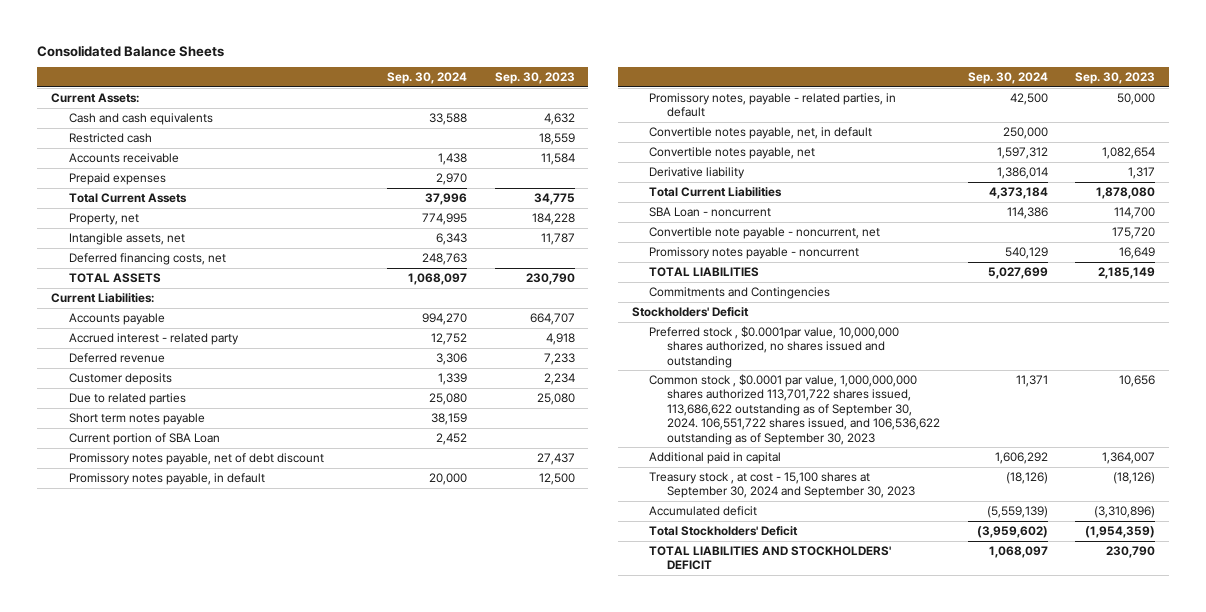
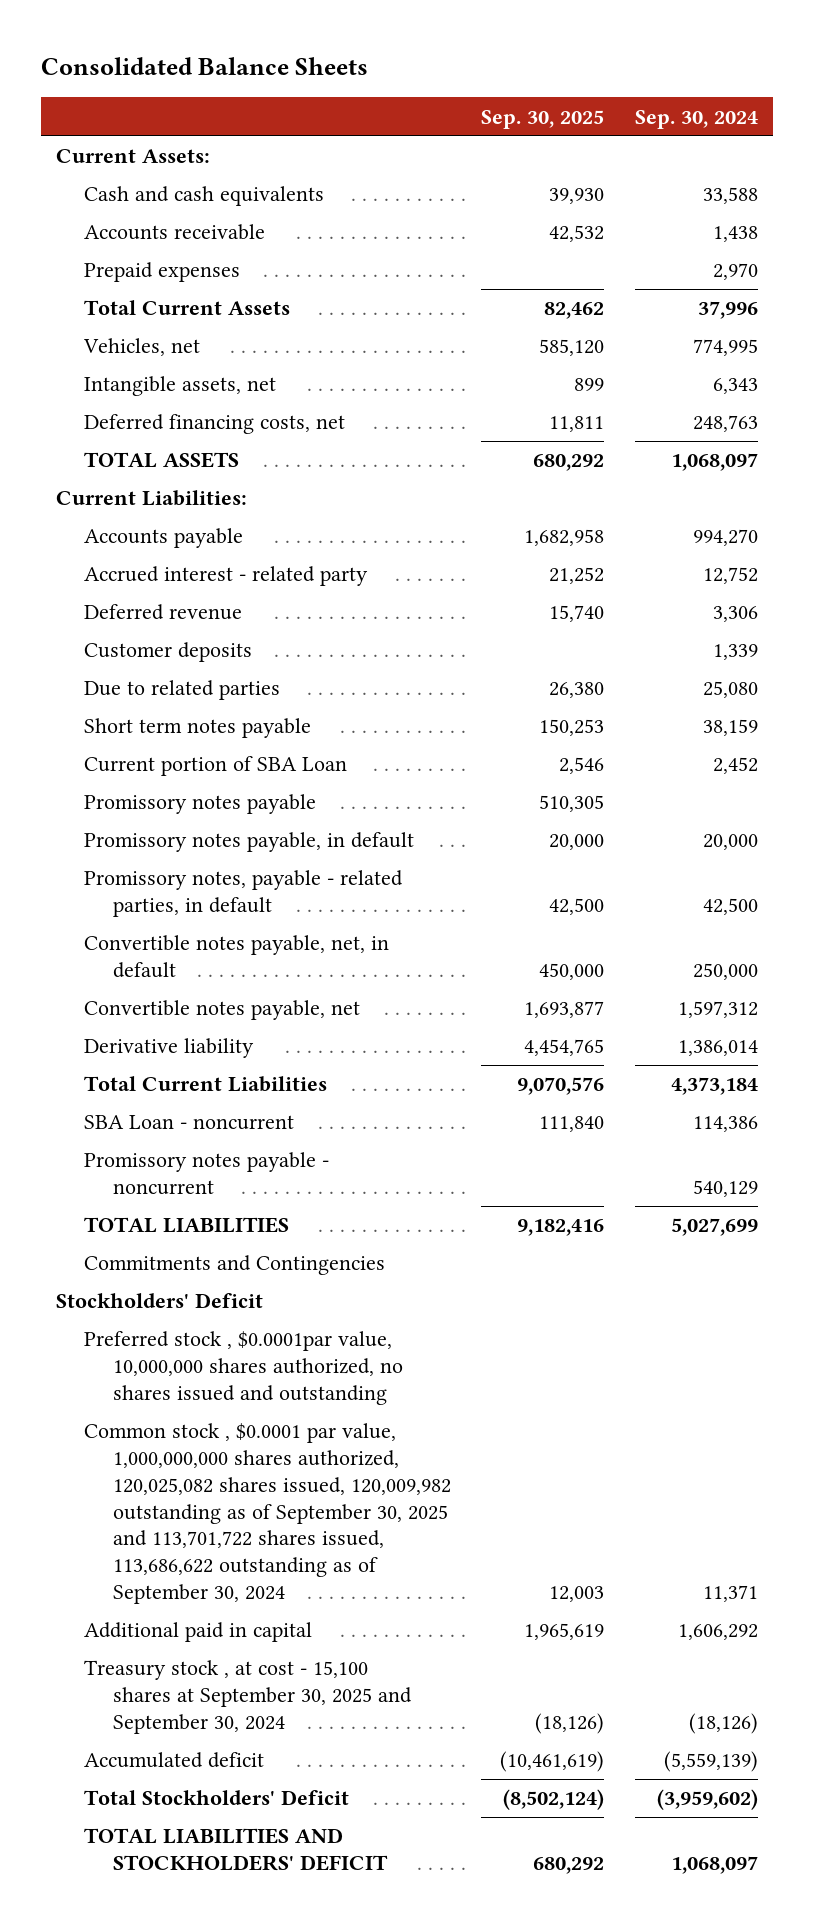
[494,72,575,85] Sep. 30, 2023 -> none
none -> [481,109,605,129] Sep. 30, 2025
[68,133,152,144] Restricted cash -> none
[68,213,139,226] Property, net -> [83,338,201,357] Vehicles, net
[68,453,324,466] Promissory notes payable, net of debt discount -> none
none -> [84,794,317,815] Promissory notes payable
[649,227,881,240] Convertible note payable - noncurrent, net -> none
[649,374,940,445] Common stock , $0.0001 par value, 1,000,000,000 shares authorized 113,701,722 shares issued, 113,686,622 outstanding as of September 30, 2024. 106,551,722 shares issued, and 106,536,622 outstanding as of September 30, 2023 -> [84,1423,451,1605] Common stock , $0.0001 par value, 1,000,000,000 shares authorized, 120,025,082 shares issued, 120,009,982 outstanding as of September 30, 2025 and 113,701,722 shares issued, 113,686,622 outstanding as of September 30, 2024
[649,472,915,499] Treasury stock , at cost - 15,100 shares at September 30, 2024 and September 30, 2023 -> [84,1660,412,1734] Treasury stock , at cost - 15,100 shares at September 30, 2025 and September 30, 2024

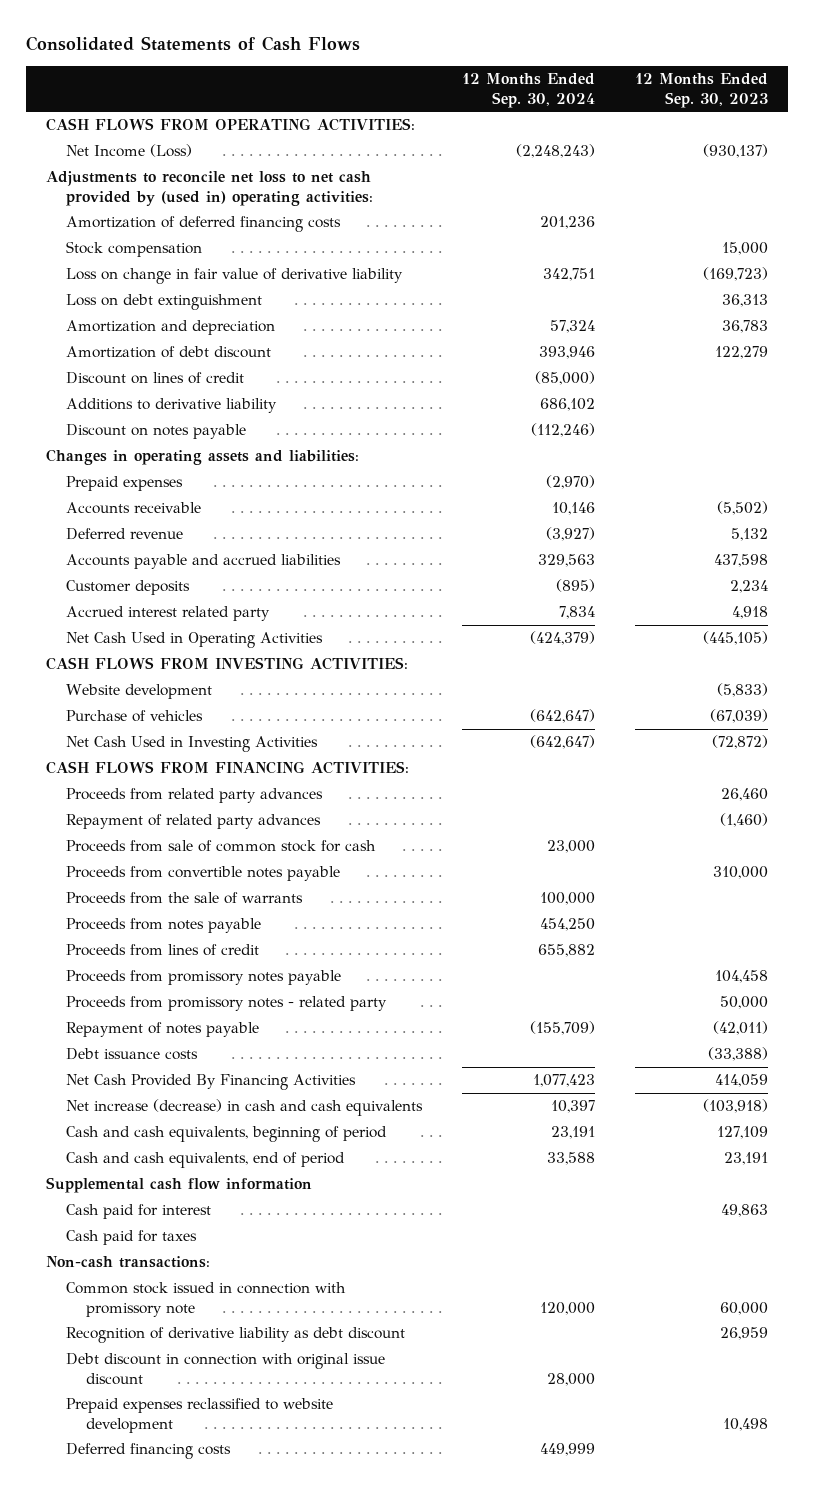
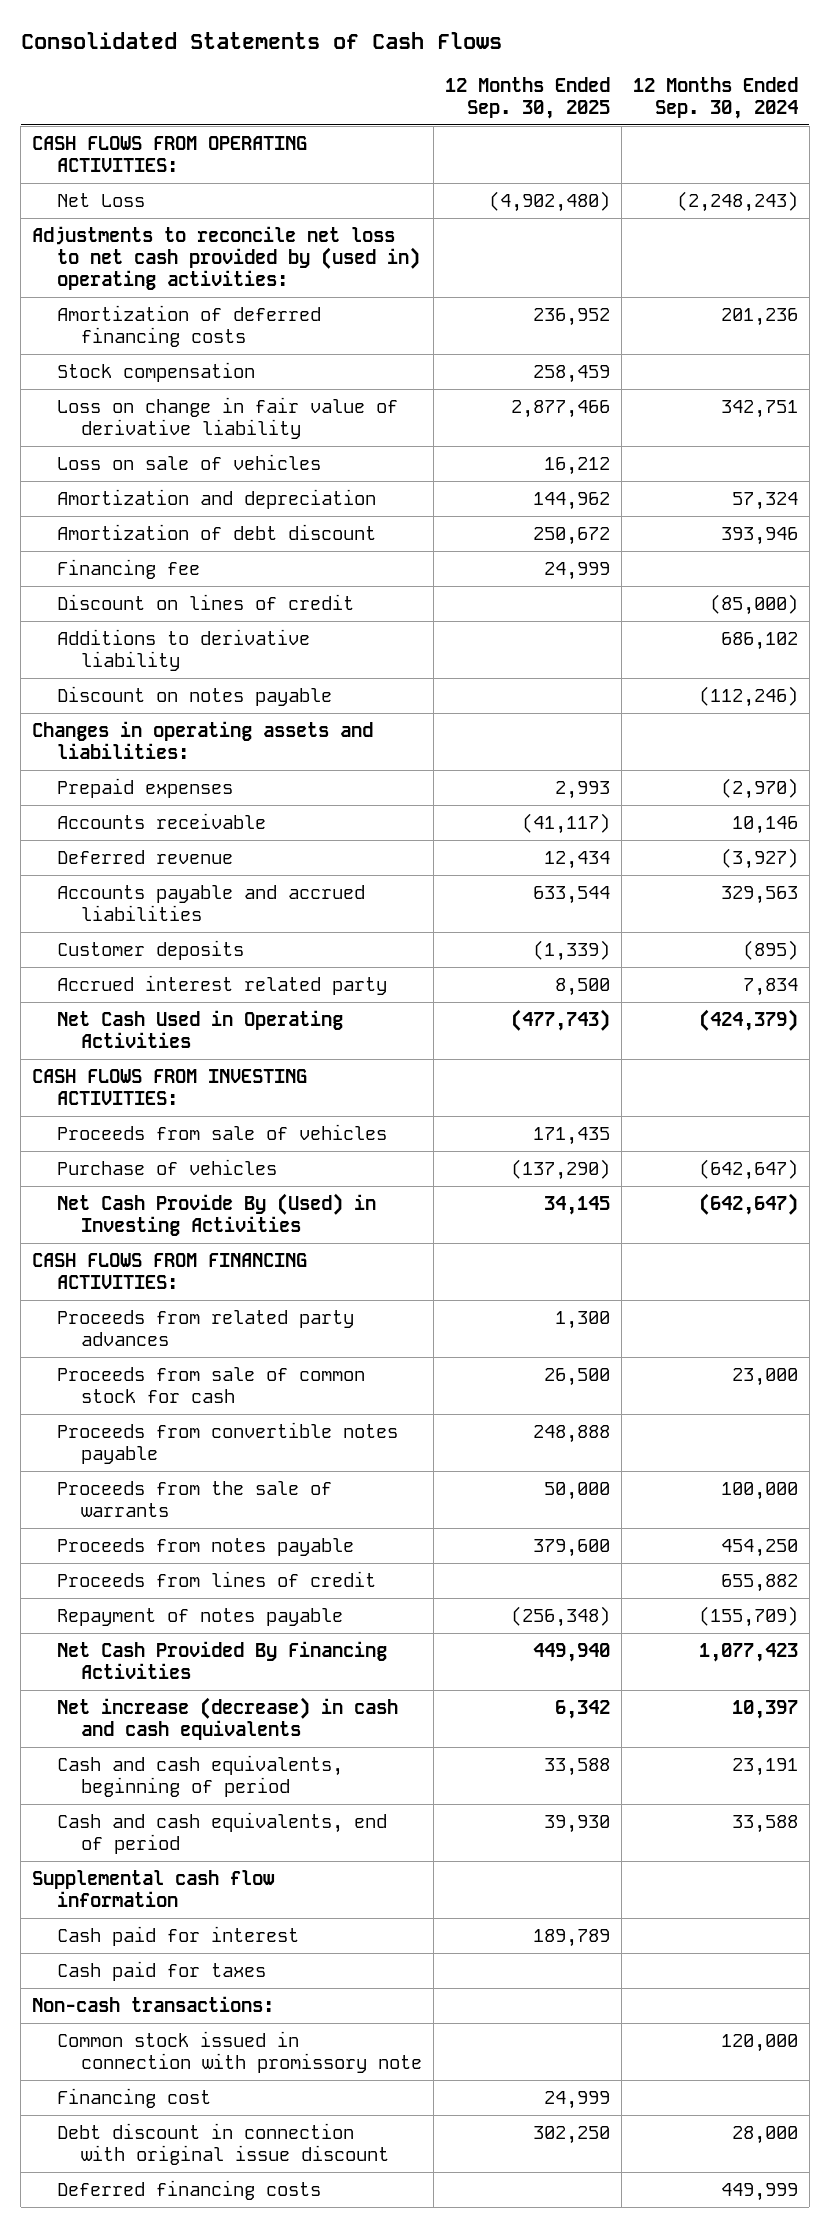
[635,73,769,108] 12 Months Ended Sep. 30, 2023 -> none
none -> [445,77,611,120] 12 Months Ended Sep. 30, 2025
[65,144,192,158] Net Income (Loss) -> [56,192,145,207] Net Loss
[65,294,262,311] Loss on debt extinguishment -> none
none -> [56,453,321,470] Loss on sale of vehicles
none -> [56,558,200,579] Financing fee
[65,684,212,700] Website development -> none
none -> [56,1123,387,1140] Proceeds from sale of vehicles
[65,736,318,753] Net Cash Used in Investing Activities -> [56,1192,376,1236] Net Cash Provide By (Used) in Investing Activities
[65,814,321,830] Repayment of related party advances -> none
[65,970,341,986] Proceeds from promissory notes payable -> none
[65,996,387,1012] Proceeds from promissory notes - related party -> none
[65,1048,198,1061] Debt issuance costs -> none
[65,1327,405,1344] Recognition of derivative liability as debt discount -> none
none -> [56,2087,211,2108] Financing cost
[65,1398,333,1433] Prepaid expenses reclassified to website development -> none

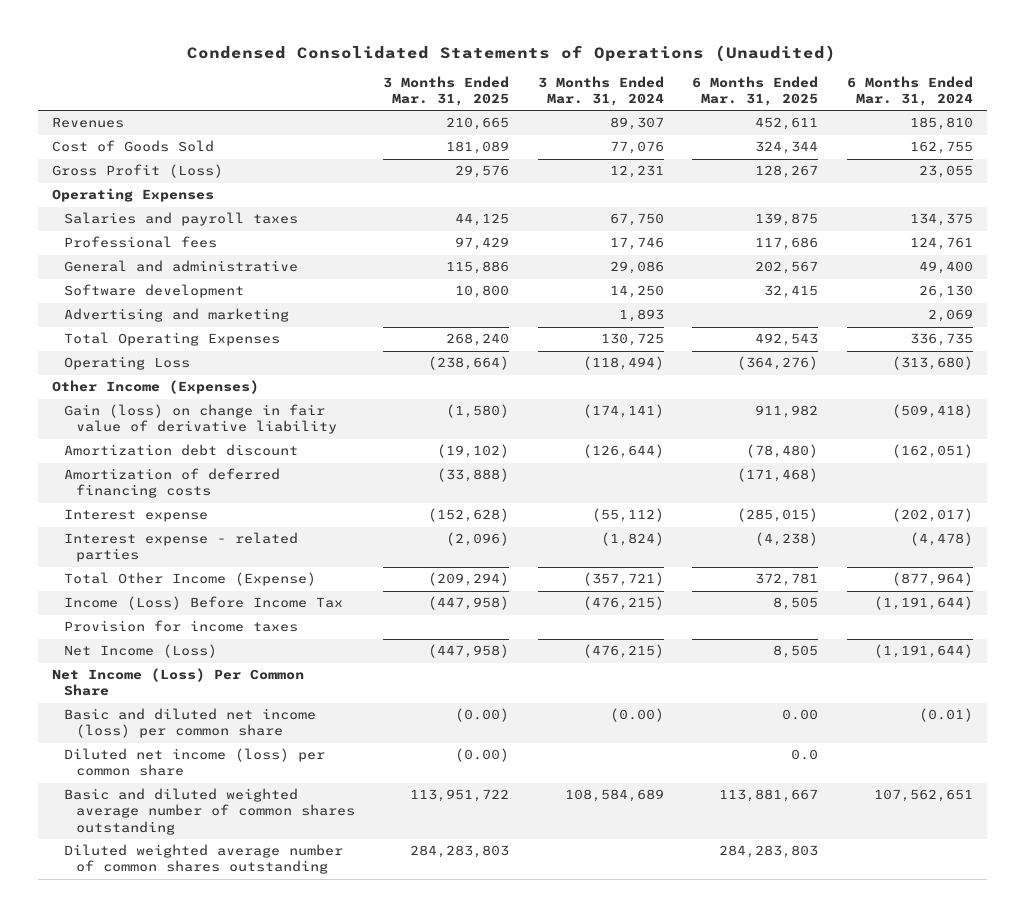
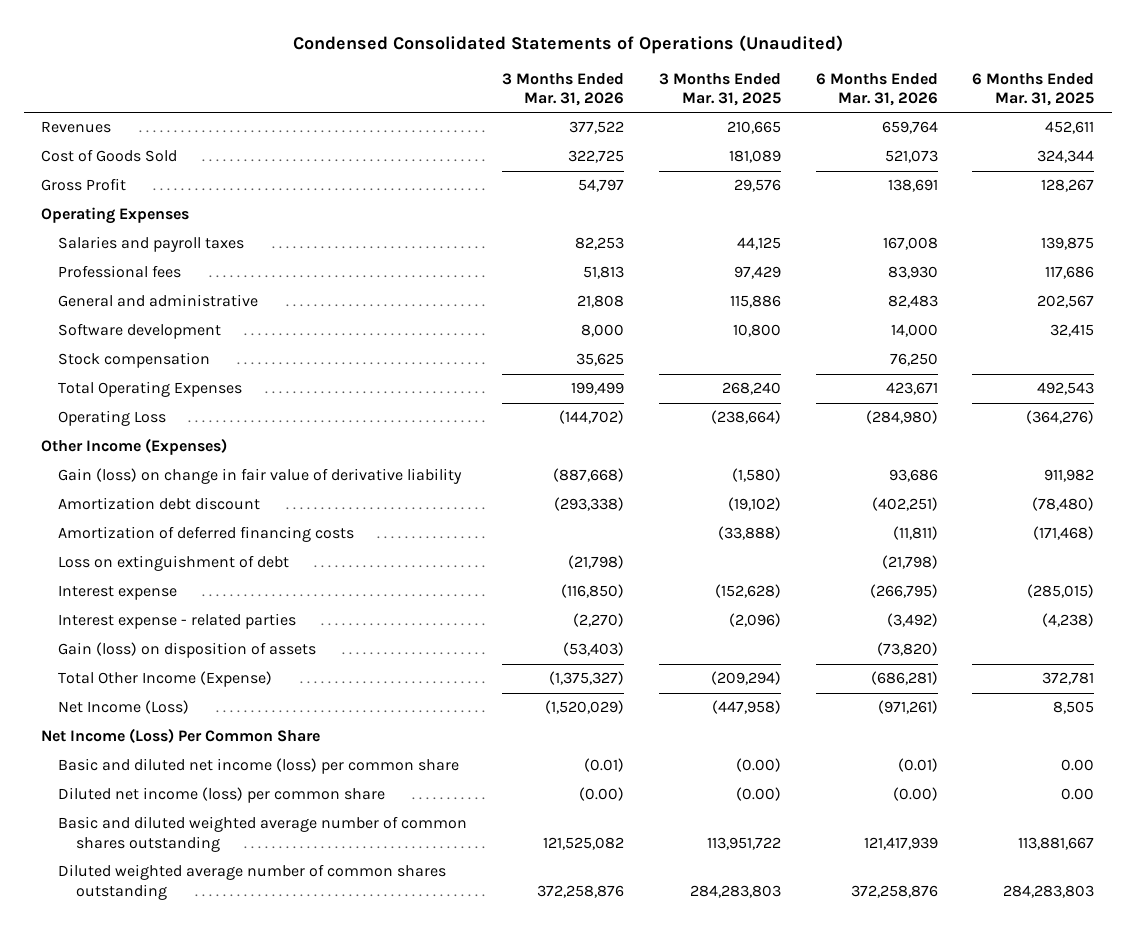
[537,75,664,107] 3 Months Ended Mar. 31, 2024 -> none
[847,75,974,107] 6 Months Ended Mar. 31, 2024 -> none
none -> [502,72,625,106] 3 Months Ended Mar. 31, 2026
none -> [815,72,938,106] 6 Months Ended Mar. 31, 2026
[51,164,223,179] Gross Profit (Loss) -> [41,178,127,192] Gross Profit
[63,308,289,323] Advertising and marketing -> none
none -> [58,352,211,369] Stock compensation
none -> [58,555,290,572] Loss on extinguishment of debt
none -> [58,642,317,659] Gain (loss) on disposition of assets
[63,596,343,611] Income (Loss) Before Income Tax -> none
[63,620,298,633] Provision for income taxes -> none
[791,749,819,761] 0.0 -> [1061,788,1095,801] 0.00

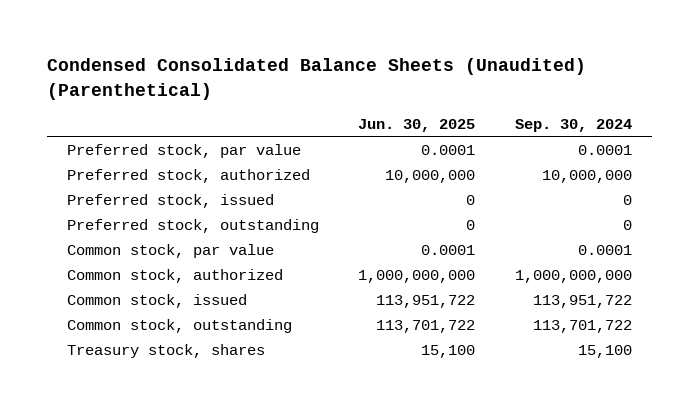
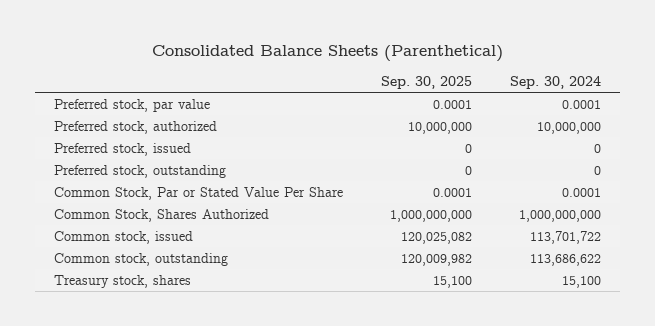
[47,58,587,100] Condensed Consolidated Balance Sheets (Unaudited) (Parenthetical) -> [151,45,503,63] Consolidated Balance Sheets (Parenthetical)
[358,118,476,132] Jun. 30, 2025 -> none
none -> [381,75,473,89] Sep. 30, 2025
[67,243,275,258] Common stock, par value -> [54,186,344,200] Common Stock, Par or Stated Value Per Share
[67,268,284,283] Common stock, authorized -> [54,208,270,222] Common Stock, Shares Authorized
[532,294,632,308] 113,951,722 -> [529,230,601,244] 113,701,722
[532,319,632,333] 113,701,722 -> [529,253,601,266] 113,686,622

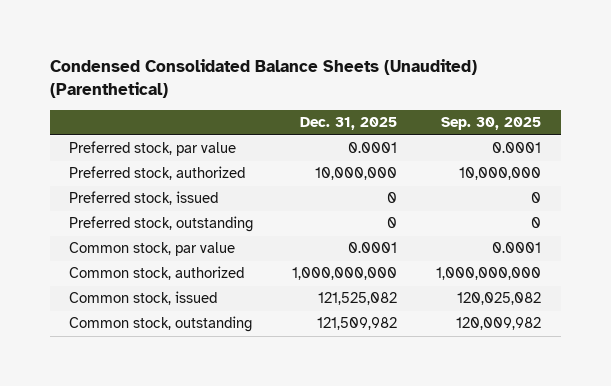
[151,45,503,63] Consolidated Balance Sheets (Parenthetical) -> [49,59,477,99] Condensed Consolidated Balance Sheets (Unaudited) (Parenthetical)
[509,75,601,89] Sep. 30, 2024 -> none
none -> [300,117,398,131] Dec. 31, 2025
[54,186,344,200] Common Stock, Par or Stated Value Per Share -> [69,242,236,257] Common stock, par value
[54,208,270,222] Common Stock, Shares Authorized -> [69,266,245,281] Common stock, authorized
[54,274,192,288] Treasury stock, shares -> none

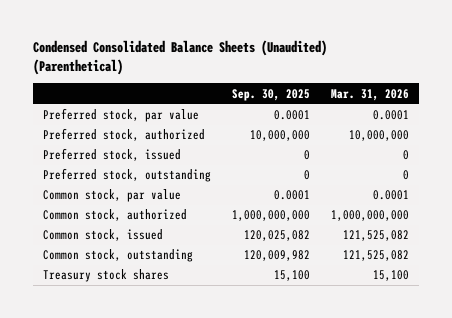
[300,117,398,131] Dec. 31, 2025 -> none
none -> [330,88,409,101] Mar. 31, 2026
none -> [43,269,170,283] Treasury stock shares

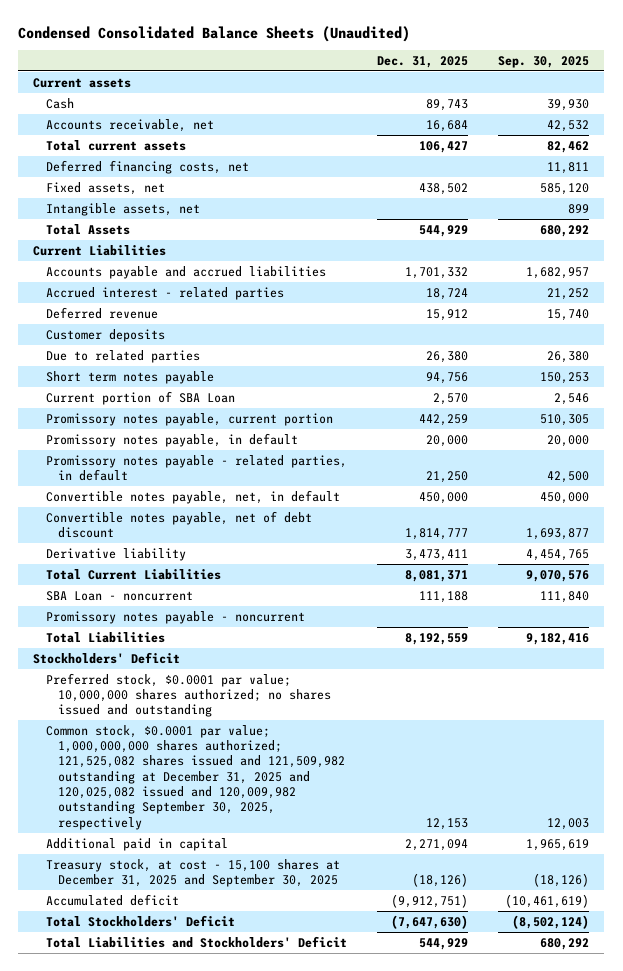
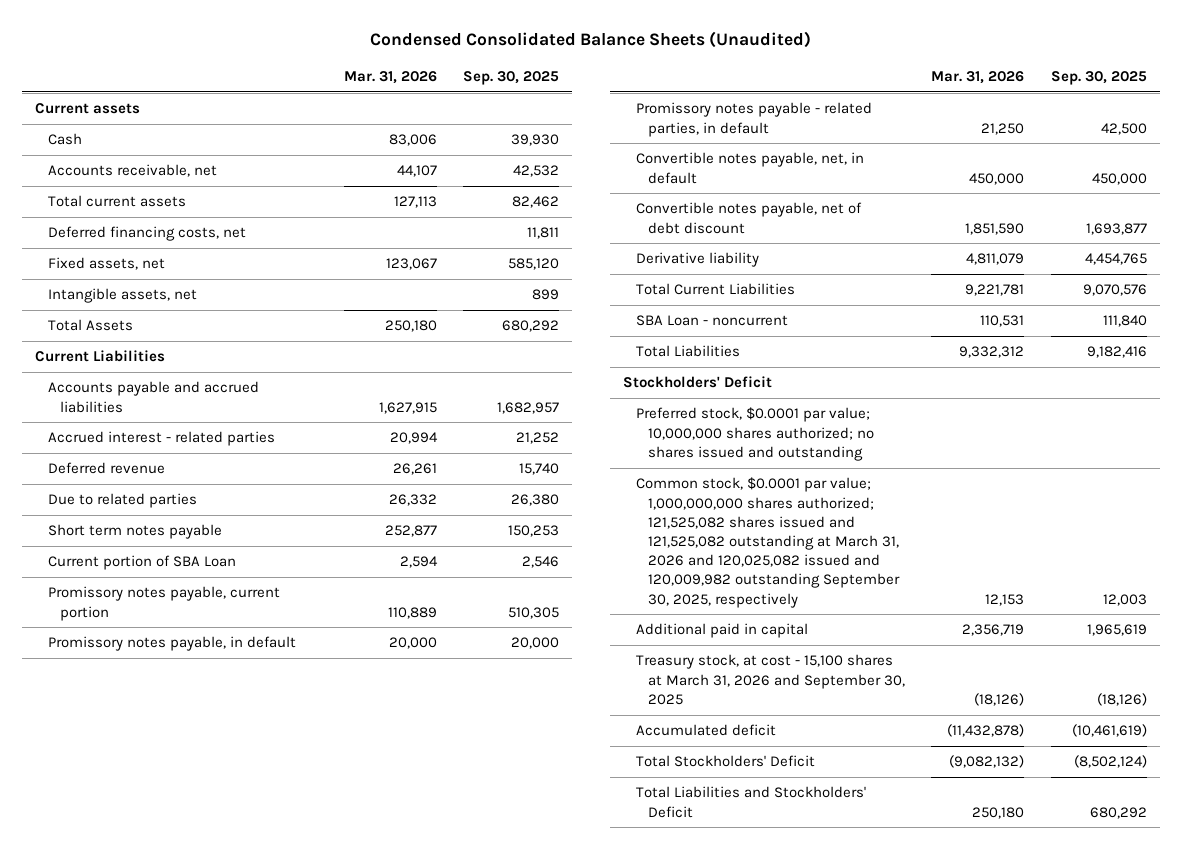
[377,55,469,68] Dec. 31, 2025 -> none
none -> [343,70,437,84] Mar. 31, 2026
[45,328,165,342] Customer deposits -> none
[45,610,305,624] Promissory notes payable - noncurrent -> none
[45,724,346,830] Common stock, $0.0001 par value; 1,000,000,000 shares authorized; 121,525,082 shares issued and 121,509,982 outstanding at December 31, 2025 and 120,025,082 issued and 120,009,982 outstanding September 30, 2025, respectively -> [635,477,901,608] Common stock, $0.0001 par value; 1,000,000,000 shares authorized; 121,525,082 shares issued and 121,525,082 outstanding at March 31, 2026 and 120,025,082 issued and 120,009,982 outstanding September 30, 2025, respectively
[45,858,340,888] Treasury stock, at cost - 15,100 shares at December 31, 2025 and September 30, 2025 -> [635,654,906,705] Treasury stock, at cost - 15,100 shares at March 31, 2026 and September 30, 2025

